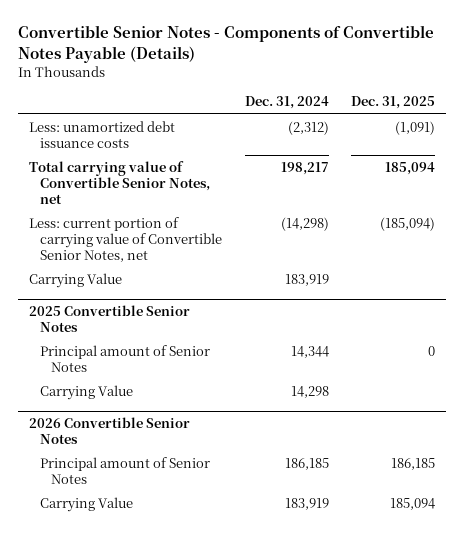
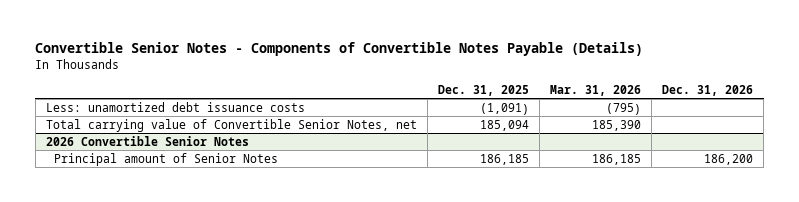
[244,96,329,110] Dec. 31, 2024 -> none
none -> [550,84,642,96] Mar. 31, 2026
none -> [662,84,754,96] Dec. 31, 2026
[29,216,223,263] Less: current portion of carrying value of Convertible Senior Notes, net -> none
[29,272,123,288] Carrying Value -> none
[29,304,191,333] 2025 Convertible Senior Notes -> none
[40,344,211,372] Principal amount of Senior Notes -> none
[40,384,134,400] Carrying Value -> none
[40,496,134,512] Carrying Value -> none

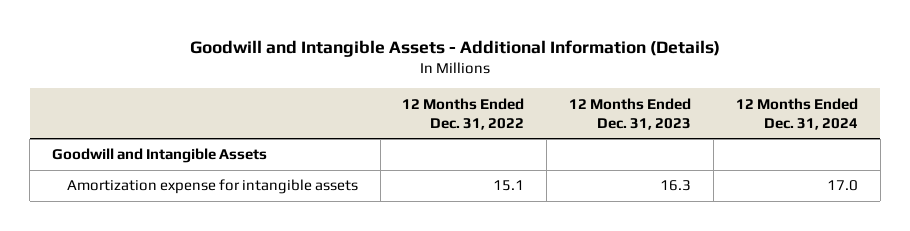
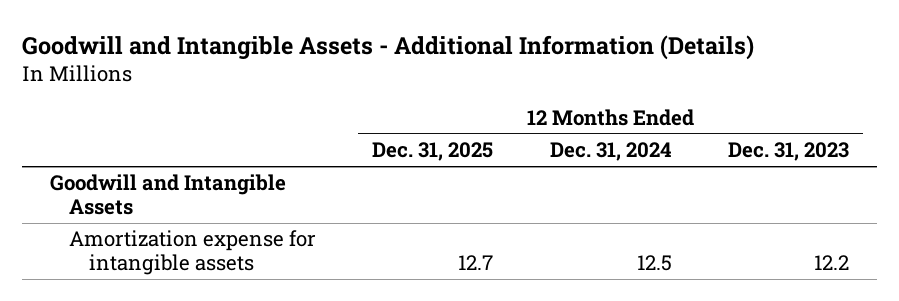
[402,97,525,131] 12 Months Ended Dec. 31, 2022 -> none
none -> [372,142,494,162] Dec. 31, 2025
[660,180,692,192] 16.3 -> [813,255,849,271] 12.2
[826,180,858,192] 17.0 -> [636,255,672,272] 12.5

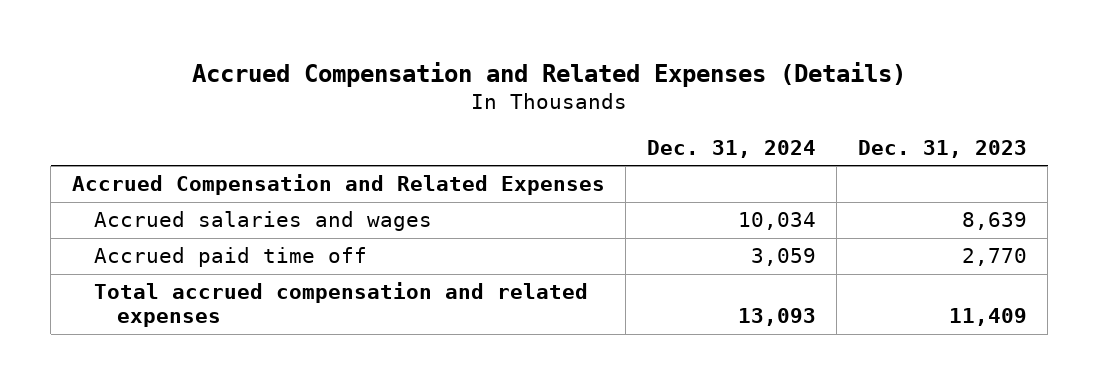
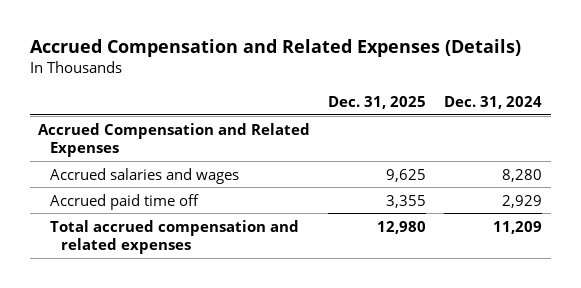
[857,139,1027,158] Dec. 31, 2023 -> none
none -> [328,95,427,109] Dec. 31, 2025
[737,212,816,231] 10,034 -> [502,168,543,182] 8,280
[750,248,816,267] 3,059 -> [502,194,543,208] 2,929
[737,308,816,327] 13,093 -> [493,220,543,234] 11,209

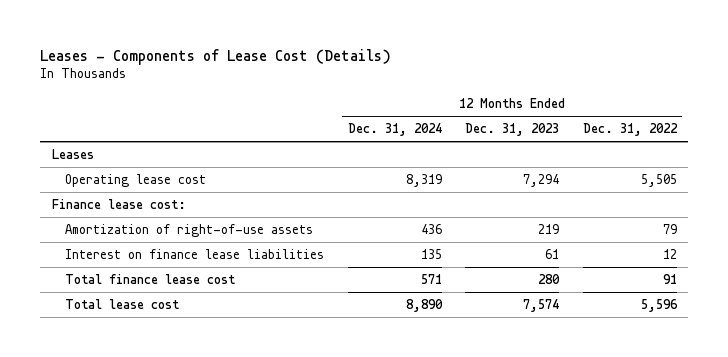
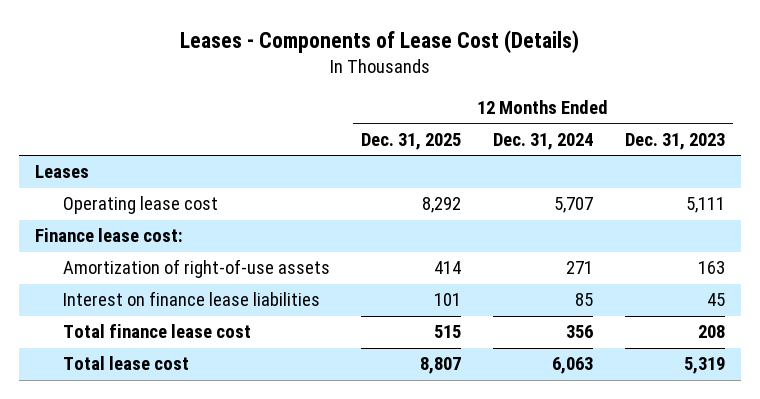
[582,123,678,137] Dec. 31, 2022 -> none
none -> [361,133,462,151] Dec. 31, 2025
[405,173,442,187] 8,319 -> [554,197,594,214] 5,707
[523,173,560,187] 7,294 -> [686,197,726,214] 5,111
[420,223,442,234] 436 -> [566,261,594,275] 271
[538,223,560,234] 219 -> [698,261,726,275] 163
[420,248,442,259] 135 -> [575,293,594,307] 85
[545,248,560,259] 61 -> [707,293,726,307] 45
[420,273,442,284] 571 -> [566,325,594,339] 356
[538,273,561,284] 280 -> [698,325,726,339] 208
[405,298,443,312] 8,890 -> [552,357,594,375] 6,063
[523,298,560,312] 7,574 -> [684,357,726,375] 5,319

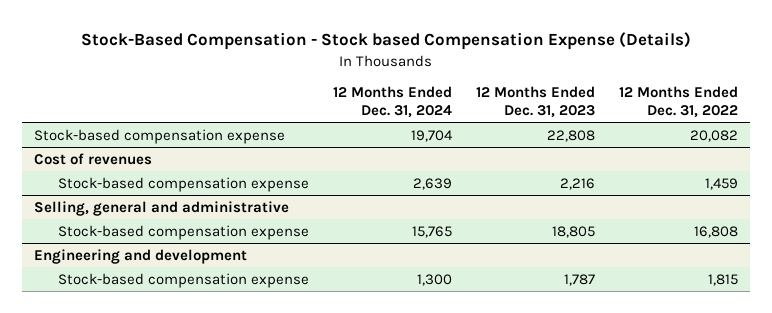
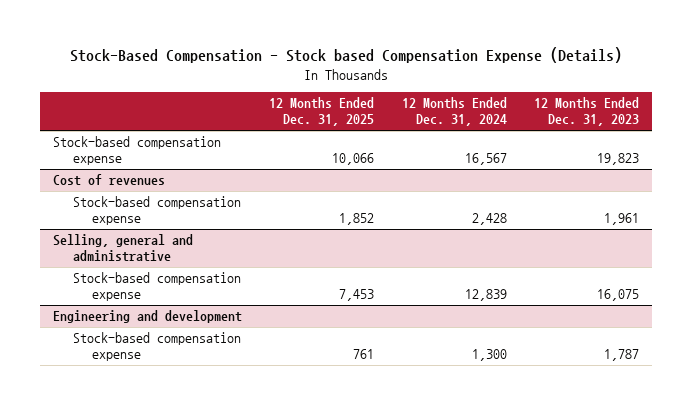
[618,86,738,118] 12 Months Ended Dec. 31, 2022 -> none
none -> [269,97,375,127] 12 Months Ended Dec. 31, 2025
[410,129,453,142] 19,704 -> [464,153,507,166] 16,567
[546,129,595,142] 22,808 -> [596,153,639,166] 19,823
[412,177,452,190] 2,639 -> [471,213,507,226] 2,428
[559,177,595,190] 2,216 -> [603,213,639,226] 1,961
[411,225,452,238] 15,765 -> [464,289,507,302] 12,839
[551,225,595,238] 18,805 -> [596,289,639,302] 16,075

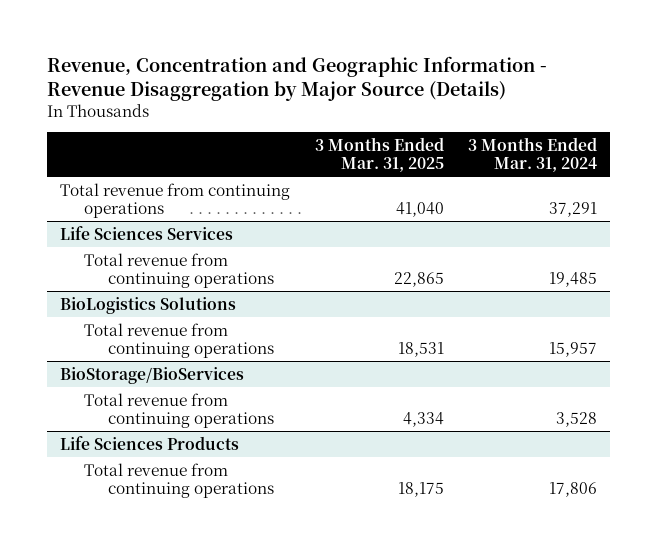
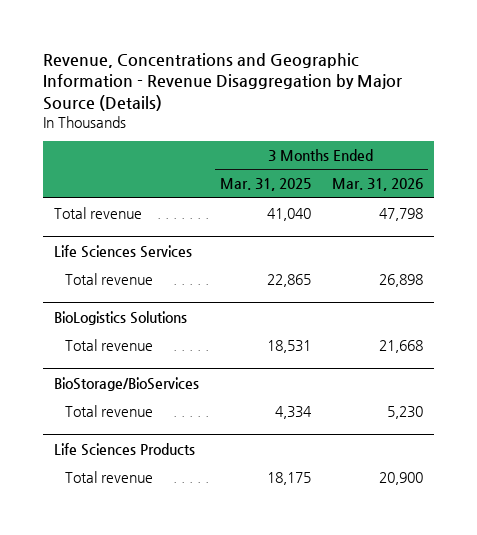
[47,55,548,101] Revenue, Concentration and Geographic Information - Revenue Disaggregation by Major Source (Details) -> [43,52,403,111] Revenue, Concentrations and Geographic Information - Revenue Disaggregation by Major Source (Details)
[468,137,598,173] 3 Months Ended Mar. 31, 2024 -> none
none -> [332,178,424,192] Mar. 31, 2026
[59,182,290,218] Total revenue from continuing operations -> [53,207,142,220] Total revenue
[83,252,275,288] Total revenue from continuing operations -> [65,273,154,286] Total revenue
[83,322,275,358] Total revenue from continuing operations -> [65,339,154,352] Total revenue
[83,392,275,428] Total revenue from continuing operations -> [65,405,154,418] Total revenue
[83,462,275,498] Total revenue from continuing operations -> [65,471,154,484] Total revenue

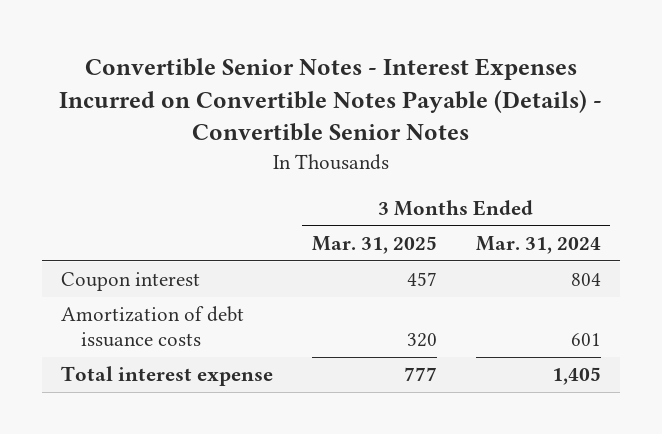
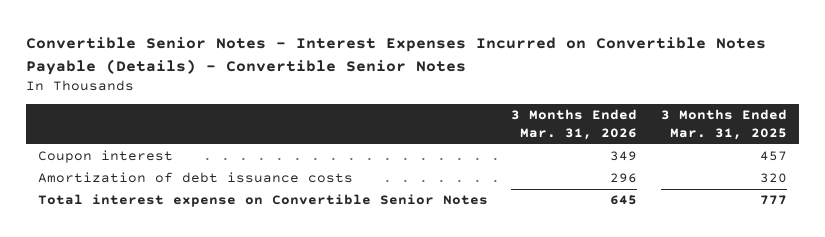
[475,235,601,254] Mar. 31, 2024 -> none
none -> [511,109,638,141] 3 Months Ended Mar. 31, 2026
[61,366,274,387] Total interest expense -> [37,194,488,208] Total interest expense on Convertible Senior Notes

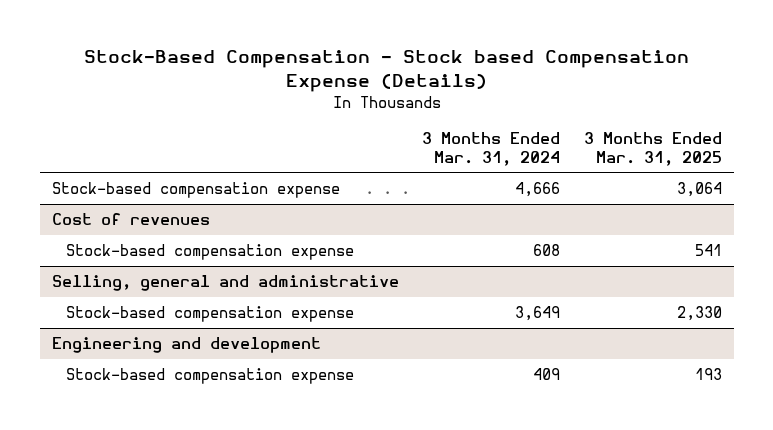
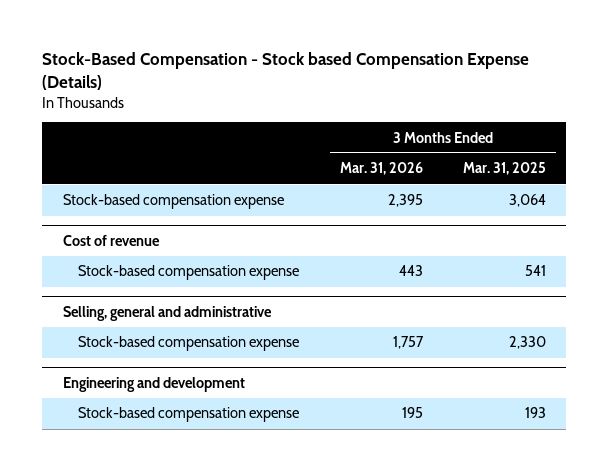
[422,131,561,166] 3 Months Ended Mar. 31, 2024 -> none
none -> [339,162,423,176] Mar. 31, 2026
[51,213,210,226] Cost of revenues -> [62,234,160,246] Cost of revenue

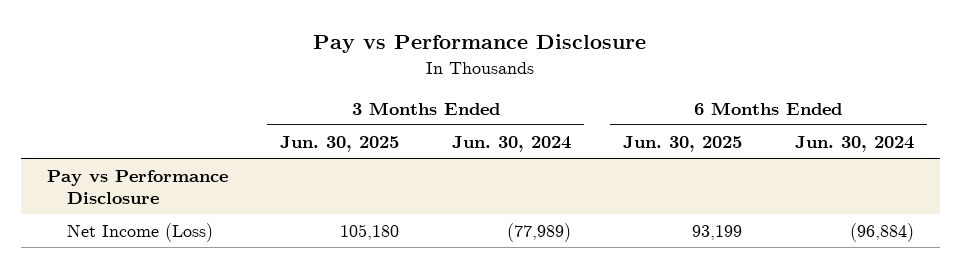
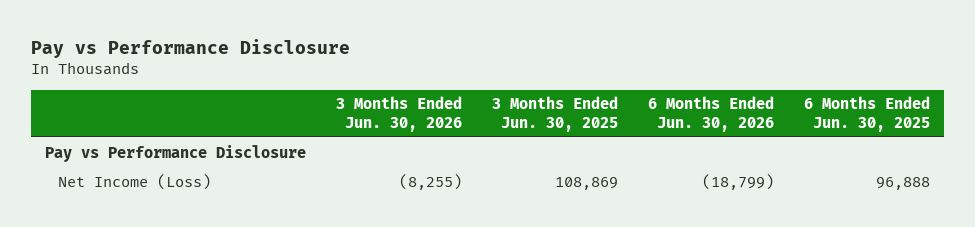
[451,135,571,152] Jun. 30, 2024 -> none
[794,135,914,152] Jun. 30, 2024 -> none
none -> [336,96,463,132] 3 Months Ended Jun. 30, 2026
none -> [647,96,774,132] 6 Months Ended Jun. 30, 2026
[340,223,400,240] 105,180 -> [554,176,618,190] 108,869
[692,224,743,240] 93,199 -> [875,176,930,190] 96,888

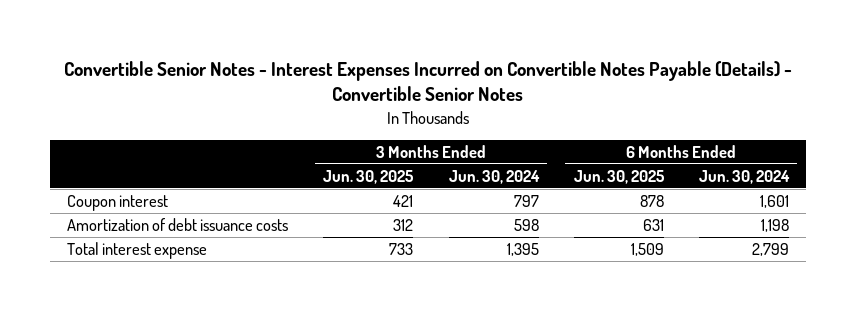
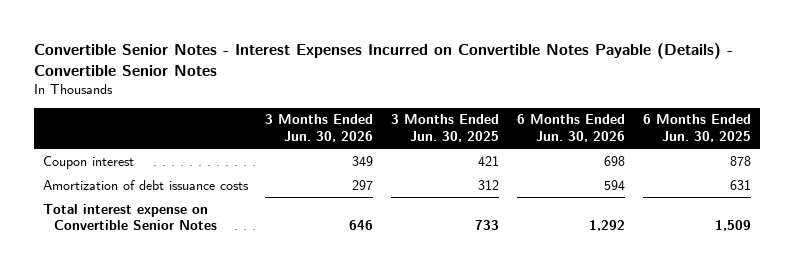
[448,169,540,184] Jun. 30, 2024 -> none
[698,169,790,184] Jun. 30, 2024 -> none
none -> [265,114,374,142] 3 Months Ended Jun. 30, 2026
none -> [516,114,625,142] 6 Months Ended Jun. 30, 2026
[67,241,208,259] Total interest expense -> [42,203,217,231] Total interest expense on Convertible Senior Notes

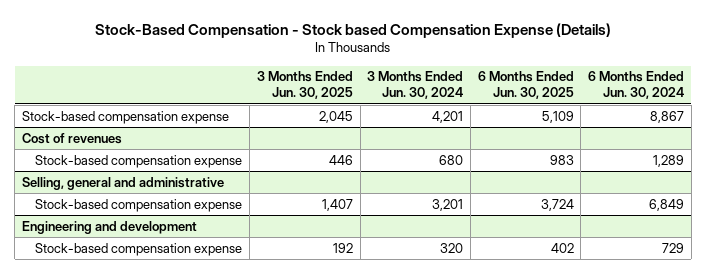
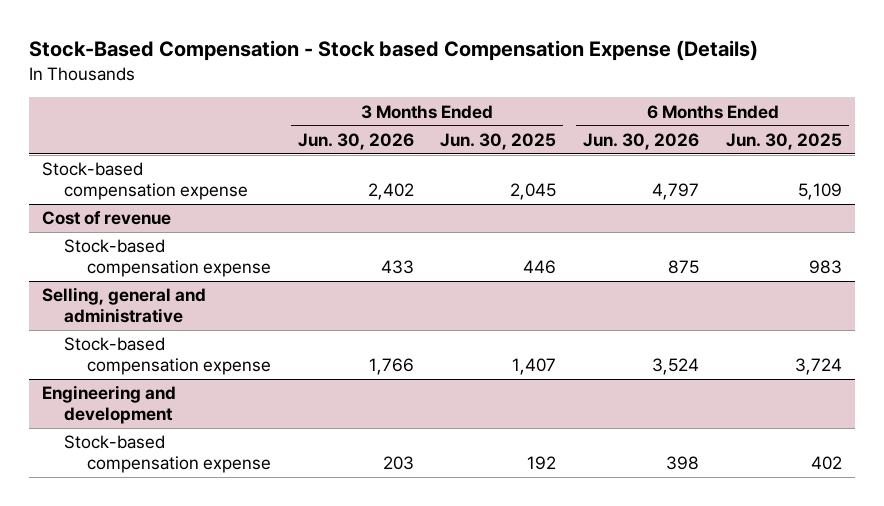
[367,71,464,100] 3 Months Ended Jun. 30, 2024 -> none
[588,71,685,100] 6 Months Ended Jun. 30, 2024 -> none
none -> [297,133,414,151] Jun. 30, 2026
none -> [583,133,700,151] Jun. 30, 2026
[21,132,122,144] Cost of revenues -> [42,211,172,226] Cost of revenue

